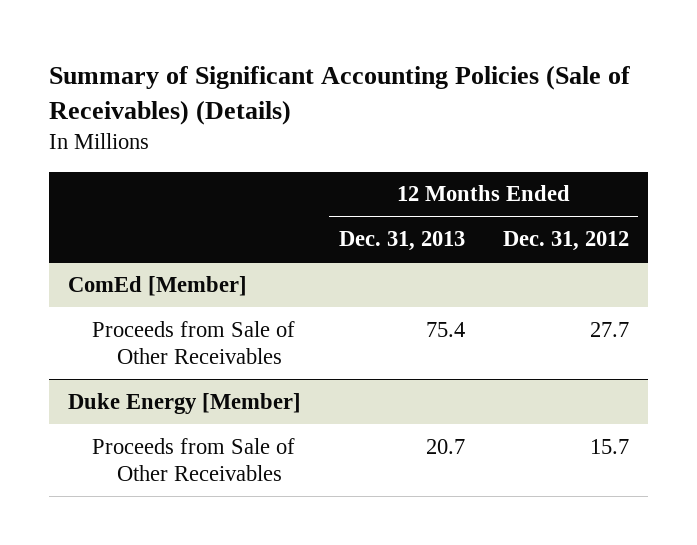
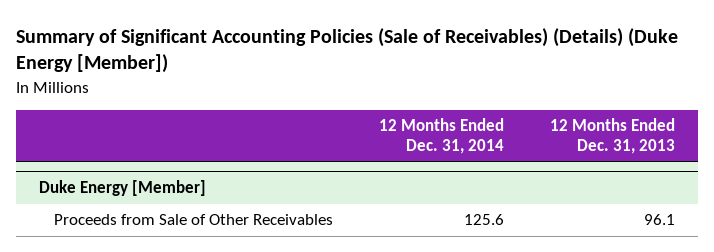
[48,64,630,125] Summary of Significant Accounting Policies (Sale of Receivables) (Details) -> [16,27,679,74] Summary of Significant Accounting Policies (Sale of Receivables) (Details) (Duke Energy [Member])
[502,231,629,252] Dec. 31, 2012 -> none
none -> [379,118,505,154] 12 Months Ended Dec. 31, 2014
[67,275,247,296] ComEd [Member] -> none
[92,320,296,365] Proceeds from Sale of Other Receivables -> none
[425,438,465,454] 20.7 -> [644,214,676,226] 96.1

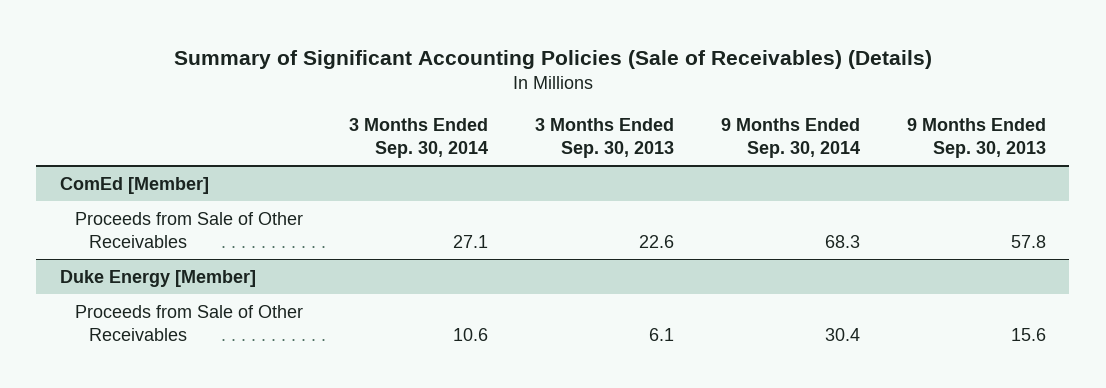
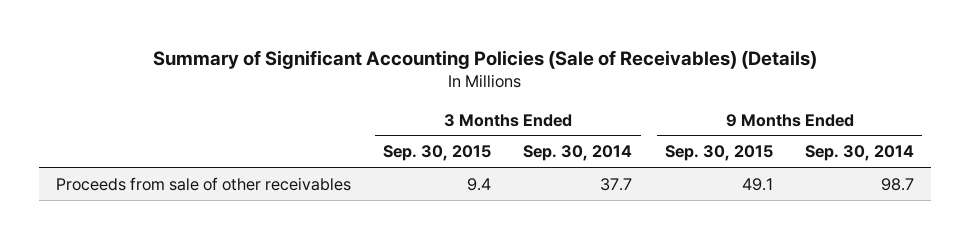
[535,117,675,159] 3 Months Ended Sep. 30, 2013 -> none
[906,117,1046,159] 9 Months Ended Sep. 30, 2013 -> none
none -> [382,145,491,162] Sep. 30, 2015
none -> [664,145,773,162] Sep. 30, 2015
[59,176,209,194] ComEd [Member] -> none
[59,269,256,287] Duke Energy [Member] -> none
[74,304,303,342] Proceeds from Sale of Other Receivables -> none
[74,211,303,249] Proceeds from Sale of Other Receivables -> [55,176,351,191] Proceeds from sale of other receivables
[453,235,489,249] 27.1 -> [600,177,633,191] 37.7
[825,235,861,249] 68.3 -> [881,177,915,191] 98.7

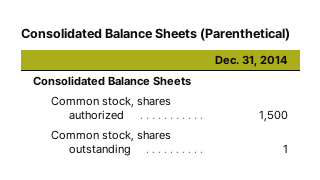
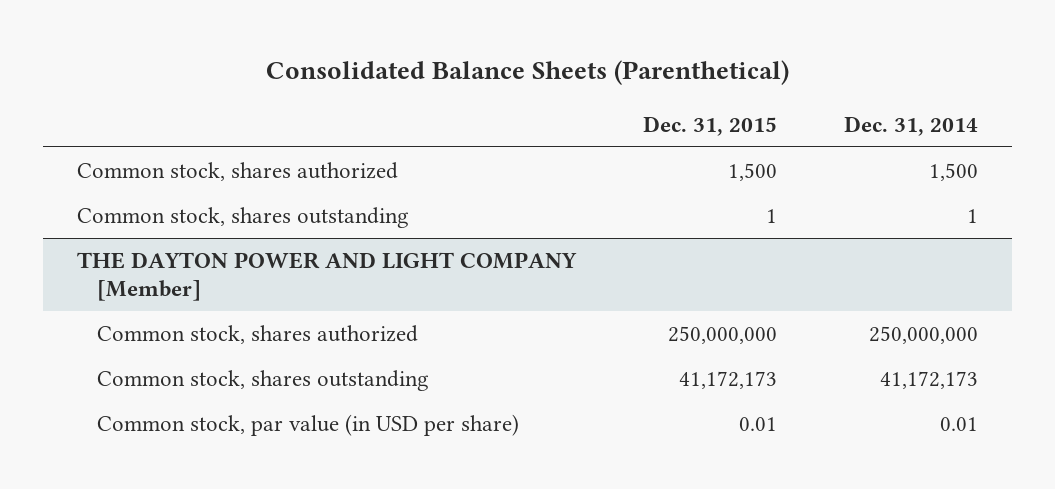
none -> [643,116,778,137] Dec. 31, 2015
[32,76,191,87] Consolidated Balance Sheets -> none
none -> [76,251,577,302] THE DAYTON POWER AND LIGHT COMPANY [Member]
none -> [96,324,418,344] Common stock, shares authorized
none -> [96,369,429,391] Common stock, shares outstanding
none -> [96,413,519,436] Common stock, par value (in USD per share)

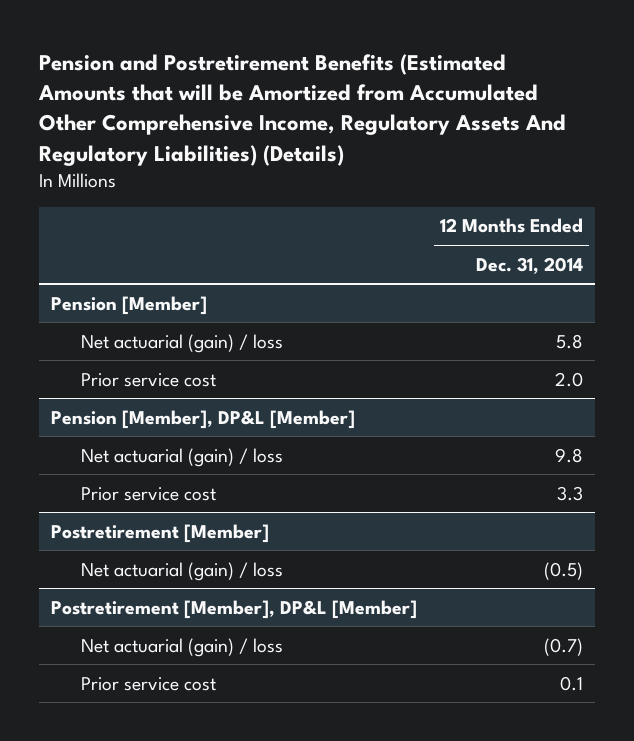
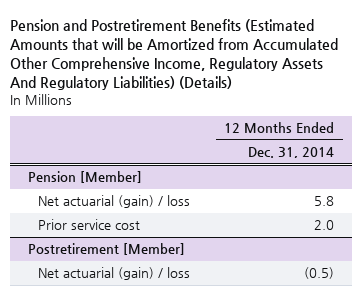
[50,409,355,429] Pension [Member], DP&L [Member] -> none
[81,447,284,467] Net actuarial (gain) / loss -> none
[81,486,217,501] Prior service cost -> none
[50,599,417,619] Postretirement [Member], DP&L [Member] -> none
[81,637,284,657] Net actuarial (gain) / loss -> none
[81,676,217,691] Prior service cost -> none

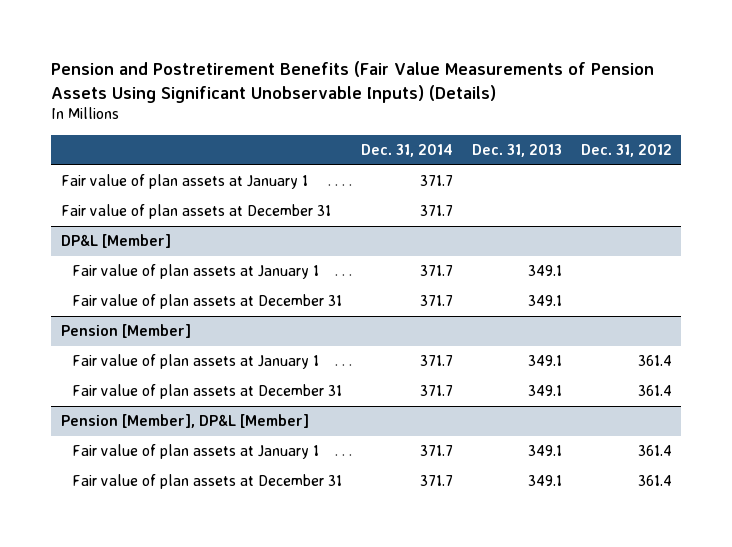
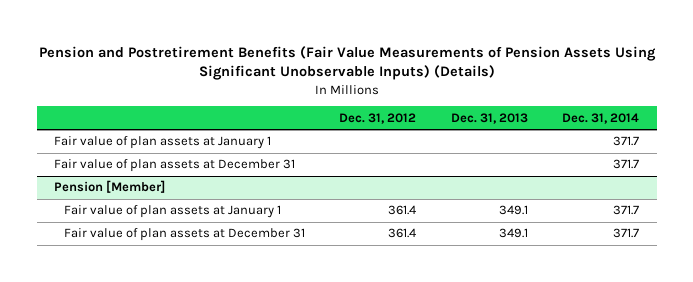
[60,234,171,249] DP&L [Member] -> none
[72,264,320,280] Fair value of plan assets at January 1 -> none
[72,294,343,310] Fair value of plan assets at December 31 -> none
[60,414,309,429] Pension [Member], DP&L [Member] -> none
[72,444,320,460] Fair value of plan assets at January 1 -> none
[72,474,343,490] Fair value of plan assets at December 31 -> none

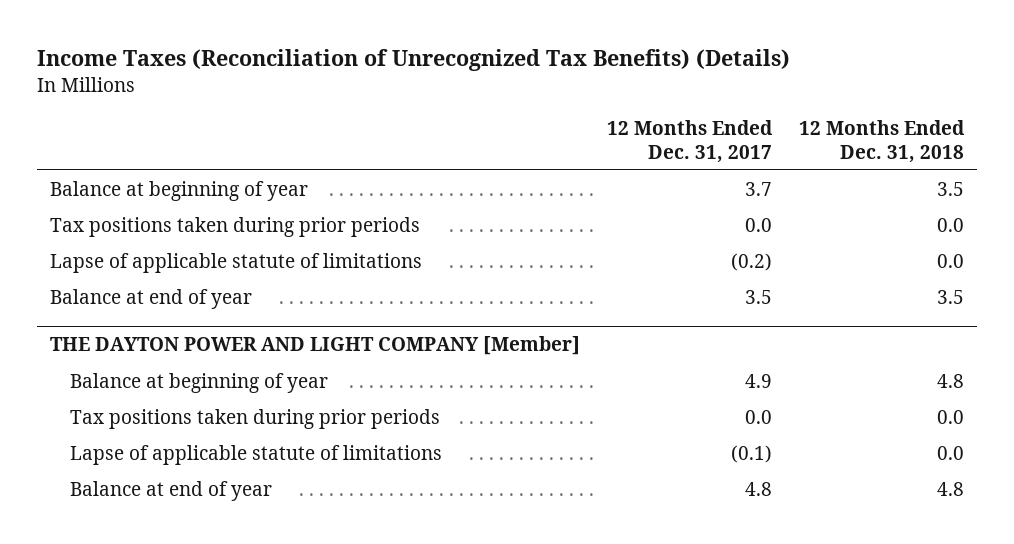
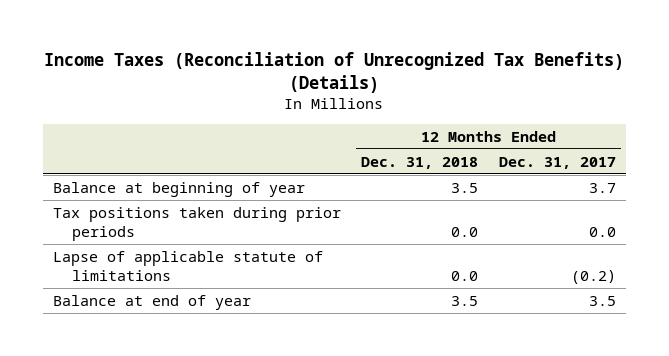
[50,336,581,356] THE DAYTON POWER AND LIGHT COMPANY [Member] -> none
[70,372,329,393] Balance at beginning of year -> none
[70,408,441,429] Tax positions taken during prior periods -> none
[70,444,443,465] Lapse of applicable statute of limitations -> none
[70,480,273,501] Balance at end of year -> none

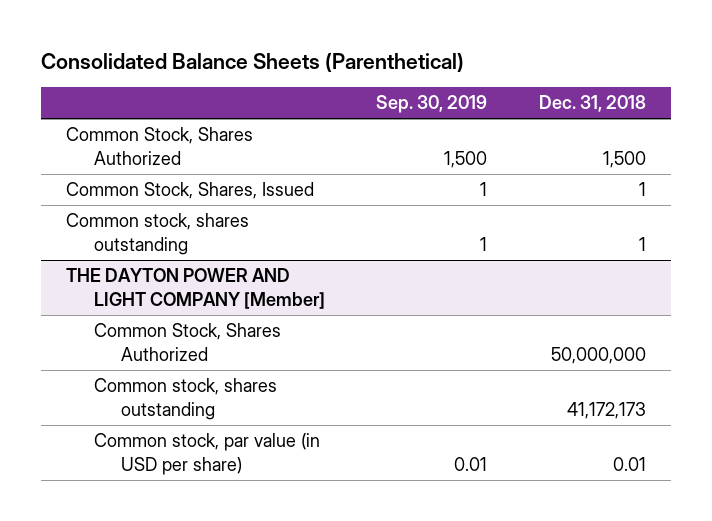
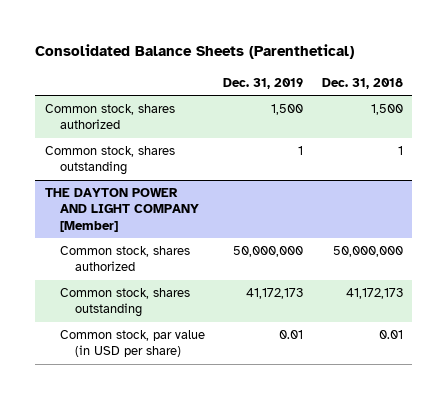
[376,94,488,113] Sep. 30, 2019 -> none
none -> [223,77,304,89] Dec. 31, 2019
[66,182,315,200] Common Stock, Shares, Issued -> none
[66,127,254,165] Common Stock, Shares Authorized -> [44,104,175,130] Common stock, shares authorized
[93,323,281,361] Common Stock, Shares Authorized -> [60,246,191,272] Common stock, shares authorized

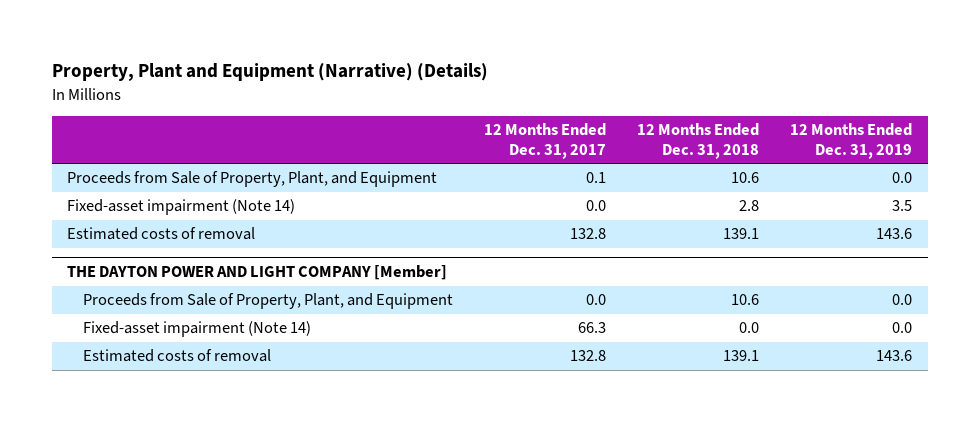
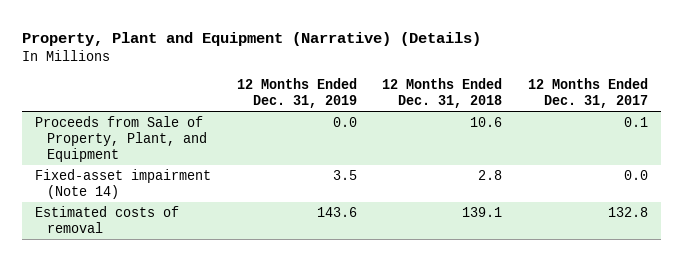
[67,265,448,281] THE DAYTON POWER AND LIGHT COMPANY [Member] -> none
[82,293,453,310] Proceeds from Sale of Property, Plant, and Equipment -> none
[82,321,311,338] Fixed-asset impairment (Note 14) -> none
[82,349,271,363] Estimated costs of removal -> none

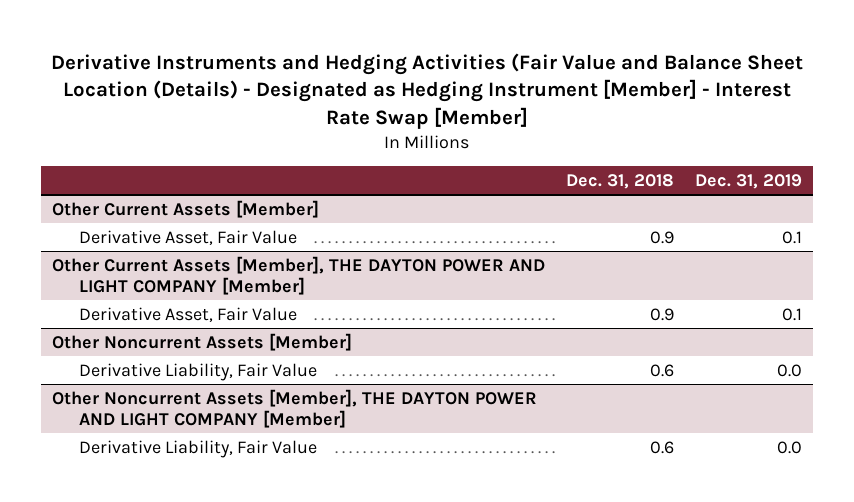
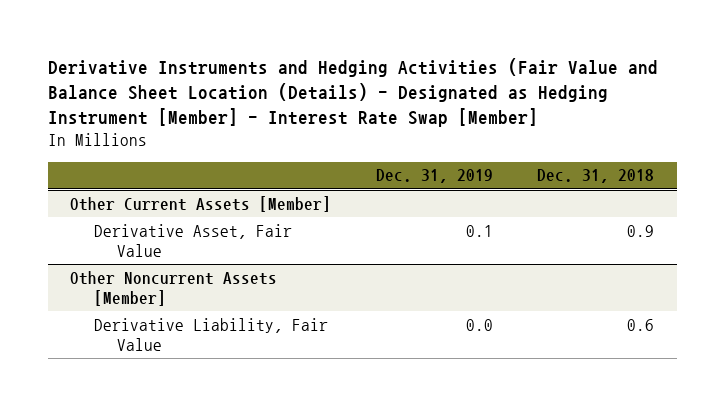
[51,255,545,295] Other Current Assets [Member], THE DAYTON POWER AND LIGHT COMPANY [Member] -> none
[79,306,298,322] Derivative Asset, Fair Value -> none
[51,388,537,428] Other Noncurrent Assets [Member], THE DAYTON POWER AND LIGHT COMPANY [Member] -> none
[79,439,318,458] Derivative Liability, Fair Value -> none

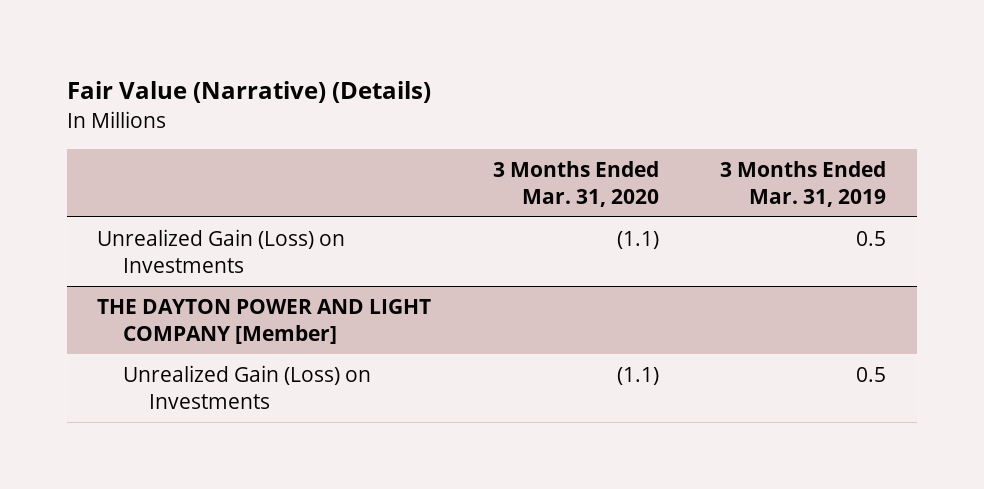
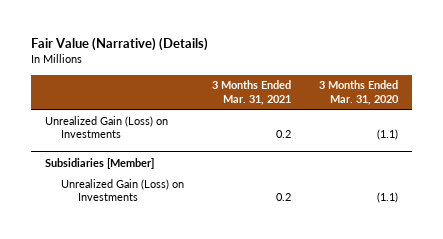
[720,160,887,207] 3 Months Ended Mar. 31, 2019 -> none
none -> [212,80,292,105] 3 Months Ended Mar. 31, 2021
[97,299,432,345] THE DAYTON POWER AND LIGHT COMPANY [Member] -> [44,157,154,169] Subsidiaries [Member]

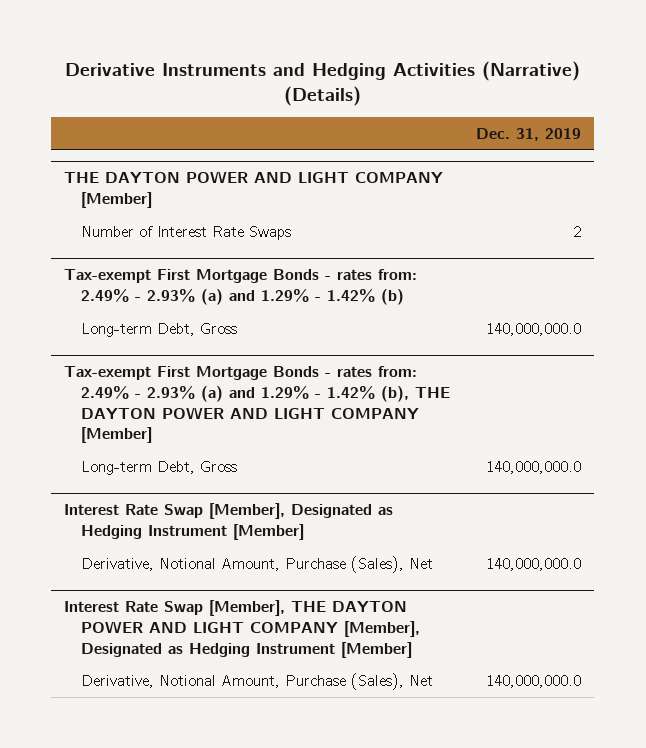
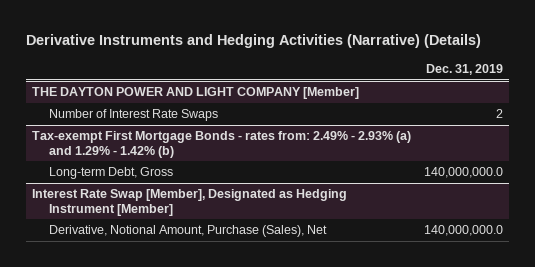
[64,366,451,444] Tax-exempt First Mortgage Bonds - rates from: 2.49% - 2.93% (a) and 1.29% - 1.42% (b), THE DAYTON POWER AND LIGHT COMPANY [Member] -> none
[81,460,238,475] Long-term Debt, Gross -> none
[64,600,421,658] Interest Rate Swap [Member], THE DAYTON POWER AND LIGHT COMPANY [Member], Designated as Hedging Instrument [Member] -> none
[81,672,434,690] Derivative, Notional Amount, Purchase (Sales), Net -> none

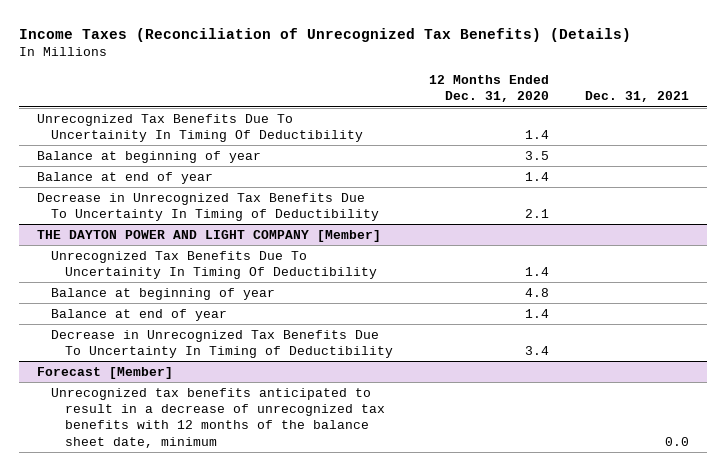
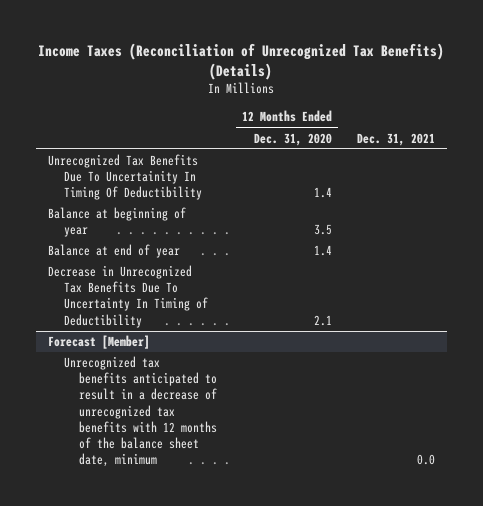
[37,229,382,242] THE DAYTON POWER AND LIGHT COMPANY [Member] -> none
[50,250,377,280] Unrecognized Tax Benefits Due To Uncertainity In Timing Of Deductibility -> none
[50,287,275,300] Balance at beginning of year -> none
[50,308,227,321] Balance at end of year -> none
[50,329,393,359] Decrease in Unrecognized Tax Benefits Due To Uncertainty In Timing of Deductibility -> none

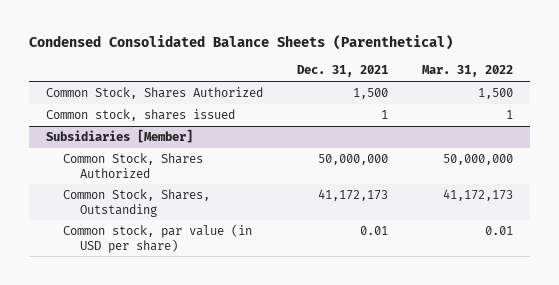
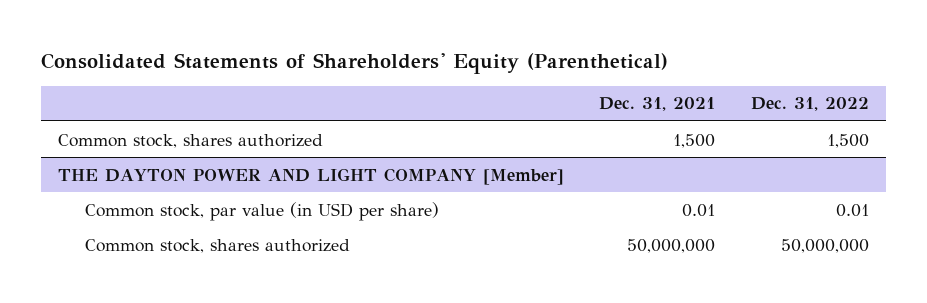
[29,35,454,51] Condensed Consolidated Balance Sheets (Parenthetical) -> [40,53,668,75] Consolidated Statements of Shareholders' Equity (Parenthetical)
[422,65,514,78] Mar. 31, 2022 -> none
none -> [750,97,869,112] Dec. 31, 2022
[46,109,236,122] Common stock, shares issued -> none
[63,153,204,178] Common Stock, Shares Authorized -> none
[63,189,211,217] Common Stock, Shares, Outstanding -> none
[46,87,264,100] Common Stock, Shares Authorized -> [58,133,324,148] Common stock, shares authorized
[46,129,194,144] Subsidiaries [Member] -> [58,167,565,185] THE DAYTON POWER AND LIGHT COMPANY [Member]
none -> [84,238,350,253] Common stock, shares authorized

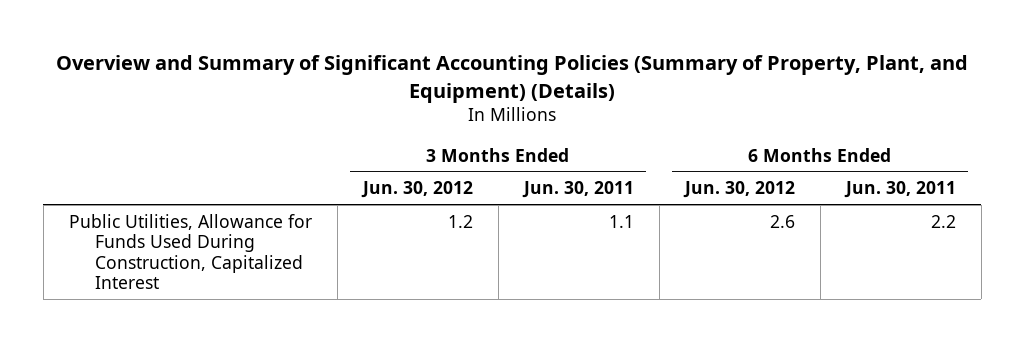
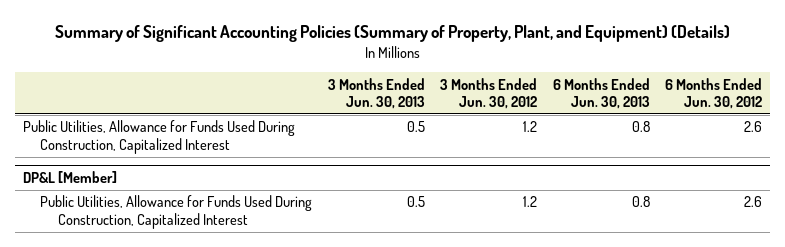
[56,55,969,103] Overview and Summary of Significant Accounting Policies (Summary of Property, Plant, and Equipment) (Details) -> [54,24,730,42] Summary of Significant Accounting Policies (Summary of Property, Plant, and Equipment) (Details)
[521,181,634,199] Jun. 30, 2011 -> none
[843,181,956,199] Jun. 30, 2011 -> none
none -> [327,77,425,110] 3 Months Ended Jun. 30, 2013
none -> [552,77,650,110] 6 Months Ended Jun. 30, 2013
none -> [22,171,117,184] DP&L [Member]
none -> [40,195,313,229] Public Utilities, Allowance for Funds Used During Construction, Capitalized Interest

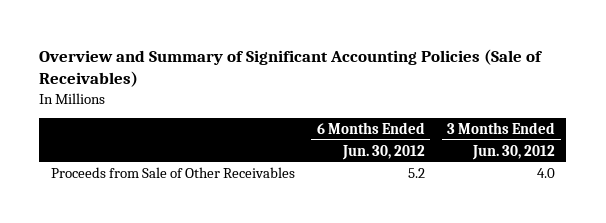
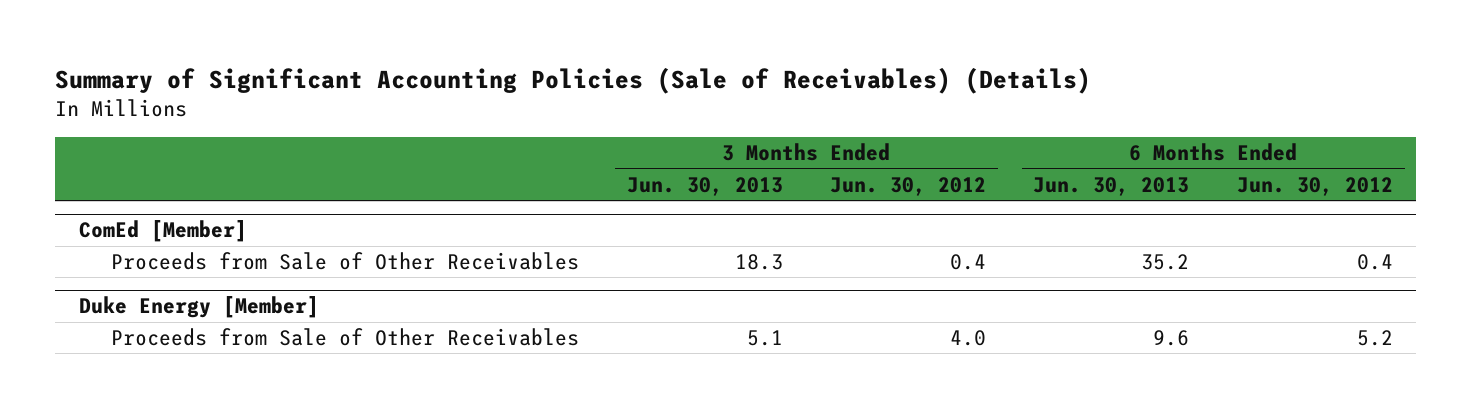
[39,48,544,88] Overview and Summary of Significant Accounting Policies (Sale of Receivables) -> [54,66,1091,94] Summary of Significant Accounting Policies (Sale of Receivables) (Details)
none -> [626,176,783,196] Jun. 30, 2013
none -> [1033,176,1190,196] Jun. 30, 2013
none -> [78,220,247,243] ComEd [Member]
none -> [111,252,580,271] Proceeds from Sale of Other Receivables
none -> [78,296,319,319] Duke Energy [Member]

